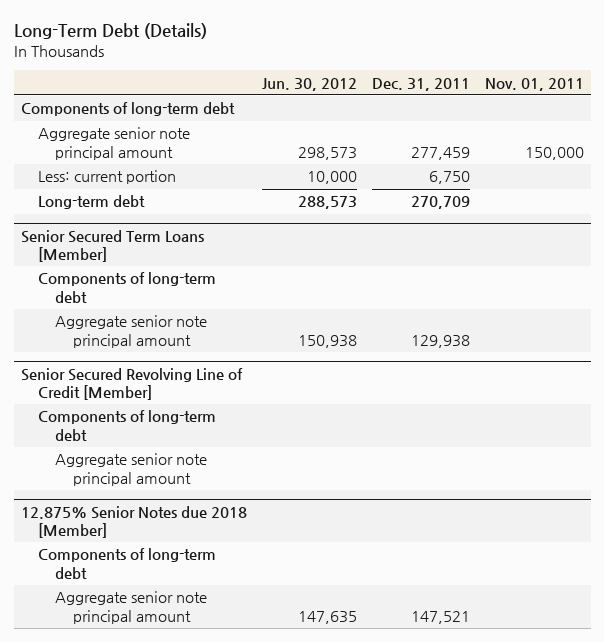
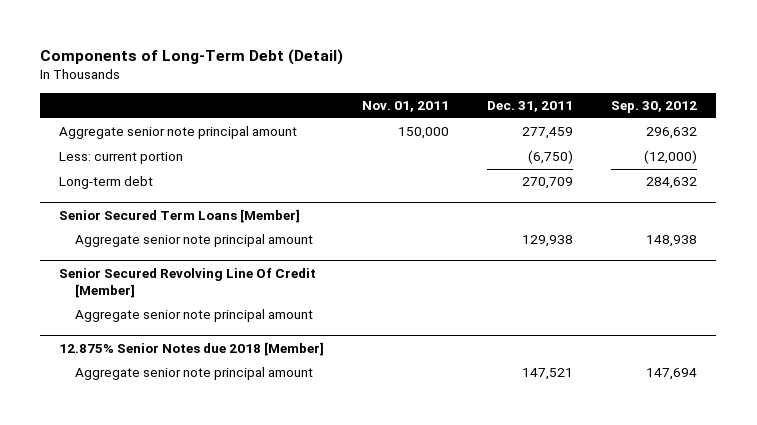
[13,23,207,40] Long-Term Debt (Details) -> [40,49,344,66] Components of Long-Term Debt (Detail)
[261,77,357,91] Jun. 30, 2012 -> none
none -> [611,100,698,113] Sep. 30, 2012
[20,102,235,117] Components of long-term debt -> none
[428,171,470,185] 6,750 -> [528,150,574,165] (6,750)
[38,272,217,303] Components of long-term debt -> none
[38,410,217,441] Components of long-term debt -> none
[20,367,243,400] Senior Secured Revolving Line of Credit [Member] -> [59,267,317,298] Senior Secured Revolving Line Of Credit [Member]
[38,548,217,579] Components of long-term debt -> none

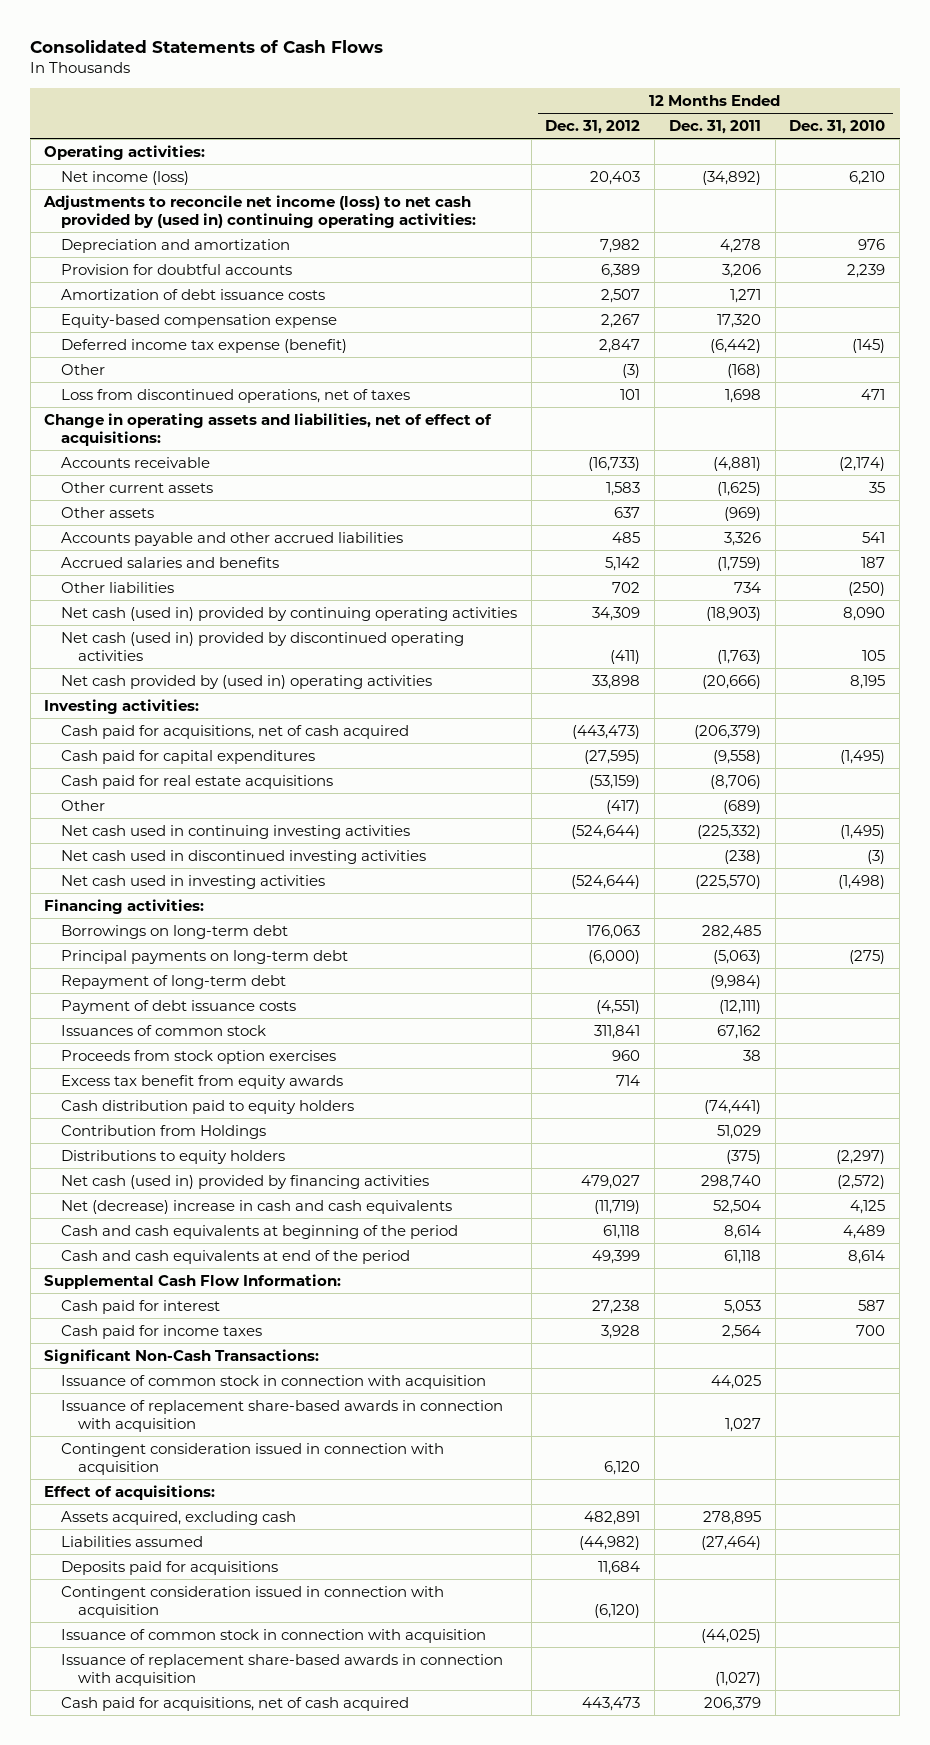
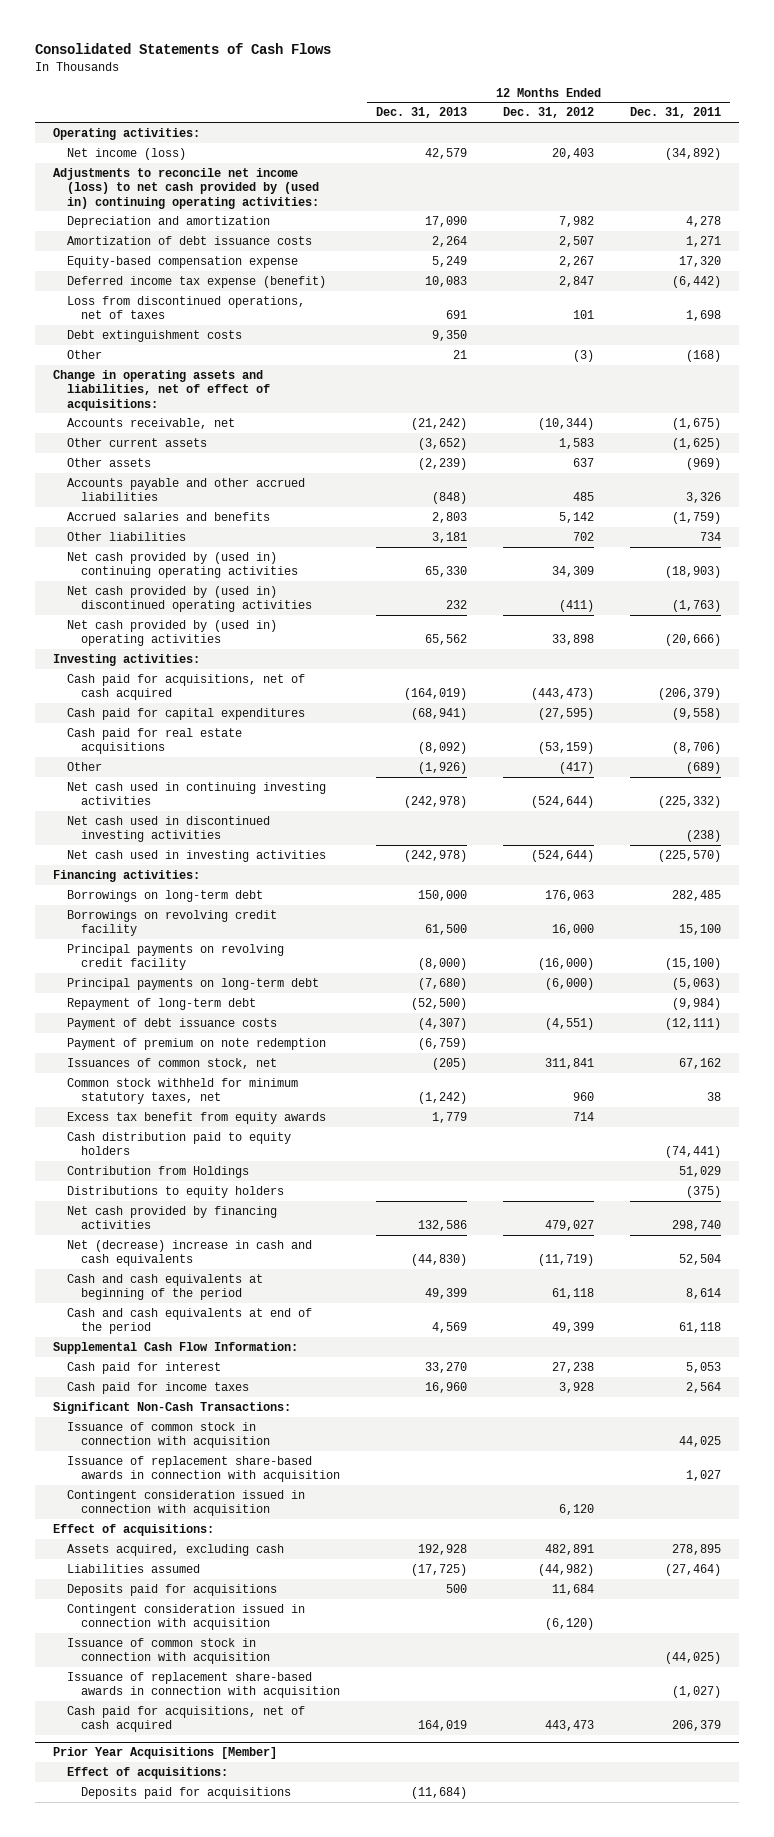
[789,120,886,135] Dec. 31, 2010 -> none
none -> [376,107,468,119] Dec. 31, 2013
[60,263,292,275] Provision for doubtful accounts -> none
none -> [67,329,243,342] Debt extinguishment costs
[60,363,105,375] Other -> [67,349,103,359] Other
[60,456,210,468] Accounts receivable -> [67,417,236,429] Accounts receivable, net
[588,456,641,471] (16,733) -> [538,417,595,430] (10,344)
[712,456,761,471] (4,881) -> [671,417,721,430] (1,675)
[60,606,517,621] Net cash (used in) provided by continuing operating activities -> [67,551,299,579] Net cash provided by (used in) continuing operating activities
[60,631,464,661] Net cash (used in) provided by discontinued operating activities -> [67,585,313,613] Net cash provided by (used in) discontinued operating activities
none -> [67,909,278,937] Borrowings on revolving credit facility
none -> [67,943,285,971] Principal payments on revolving credit facility
none -> [67,1037,327,1050] Payment of premium on note redemption
[60,1024,266,1036] Issuances of common stock -> [67,1057,278,1069] Issuances of common stock, net
[60,1049,336,1064] Proceeds from stock option exercises -> [67,1077,299,1105] Common stock withheld for minimum statutory taxes, net
[60,1174,429,1189] Net cash (used in) provided by financing activities -> [67,1205,278,1230] Net cash provided by financing activities
none -> [53,1747,278,1760] Prior Year Acquisitions [Member]
none -> [67,1766,229,1779] Effect of acquisitions:
none -> [81,1786,292,1799] Deposits paid for acquisitions

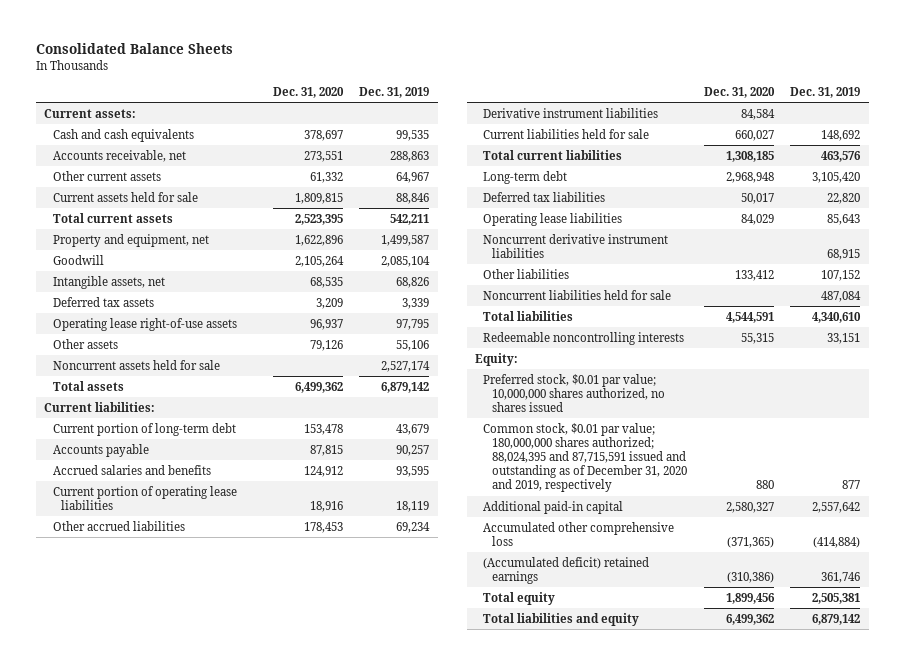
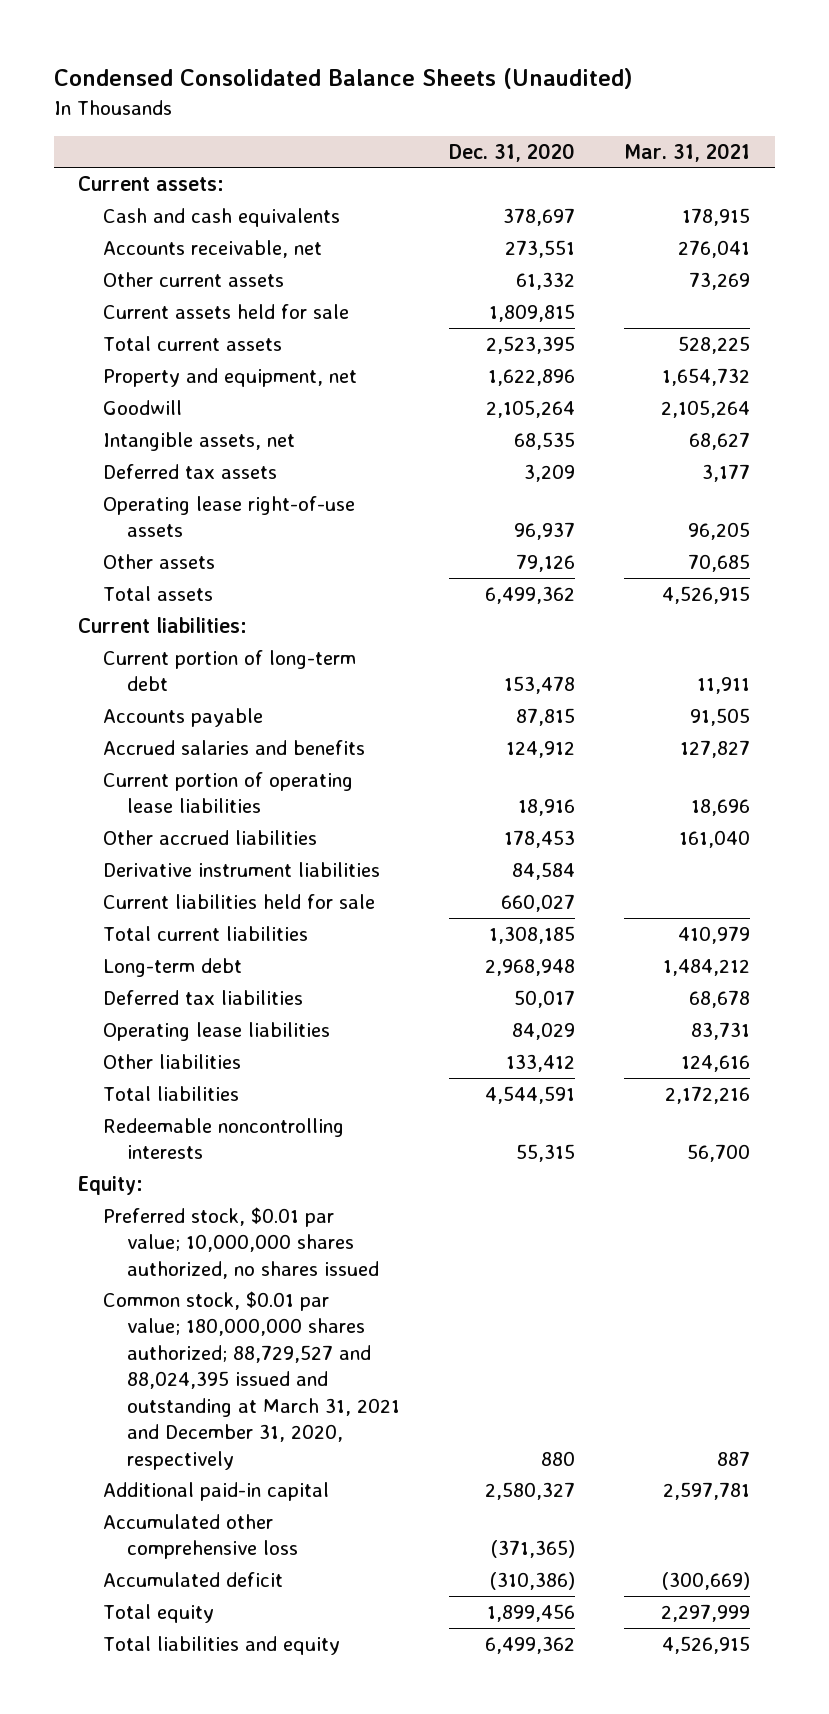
[35,42,233,54] Consolidated Balance Sheets -> [53,68,633,90] Condensed Consolidated Balance Sheets (Unaudited)
[359,86,430,98] Dec. 31, 2019 -> none
none -> [624,142,751,162] Mar. 31, 2021
[52,359,220,370] Noncurrent assets held for sale -> none
[483,233,669,258] Noncurrent derivative instrument liabilities -> none
[483,289,672,300] Noncurrent liabilities held for sale -> none
[483,422,687,493] Common stock, $0.01 par value; 180,000,000 shares authorized; 88,024,395 and 87,715,591 issued and outstanding as of December 31, 2020 and 2019, respectively -> [102,1290,401,1470] Common stock, $0.01 par value; 180,000,000 shares authorized; 88,729,527 and 88,024,395 issued and outstanding at March 31, 2021 and December 31, 2020, respectively
[483,556,650,584] (Accumulated deficit) retained earnings -> [102,1571,283,1587] Accumulated deficit

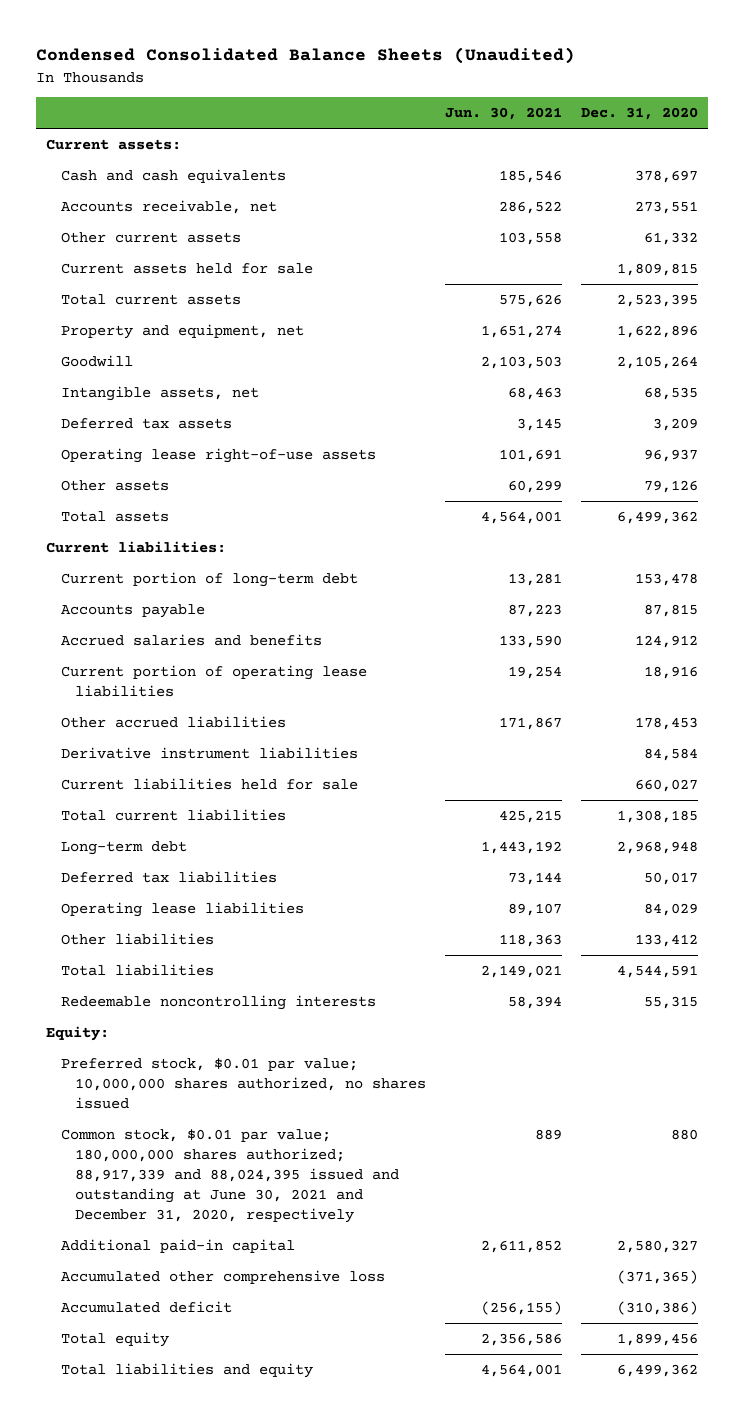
[624,142,751,162] Mar. 31, 2021 -> none
none -> [445,107,563,121] Jun. 30, 2021
[102,1290,401,1470] Common stock, $0.01 par value; 180,000,000 shares authorized; 88,729,527 and 88,024,395 issued and outstanding at March 31, 2021 and December 31, 2020, respectively -> [60,1129,400,1224] Common stock, $0.01 par value; 180,000,000 shares authorized; 88,917,339 and 88,024,395 issued and outstanding at June 30, 2021 and December 31, 2020, respectively

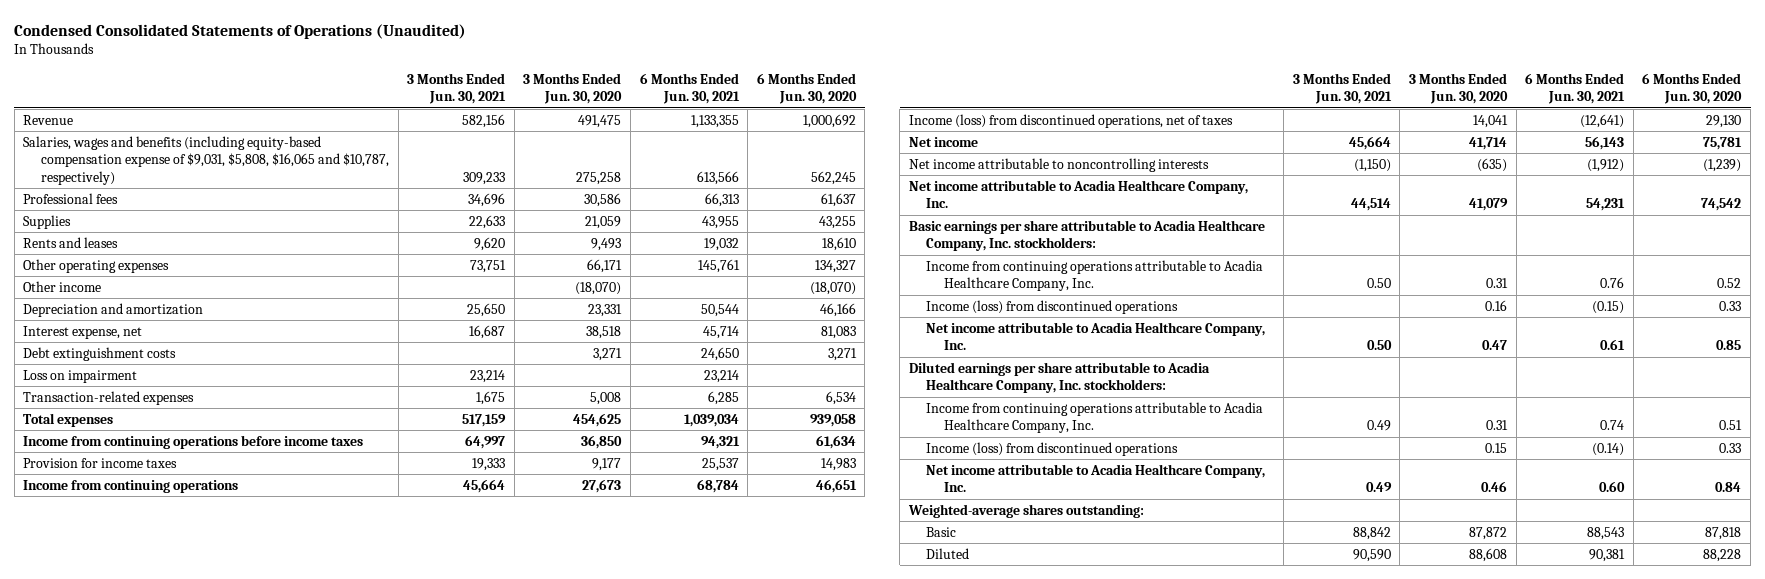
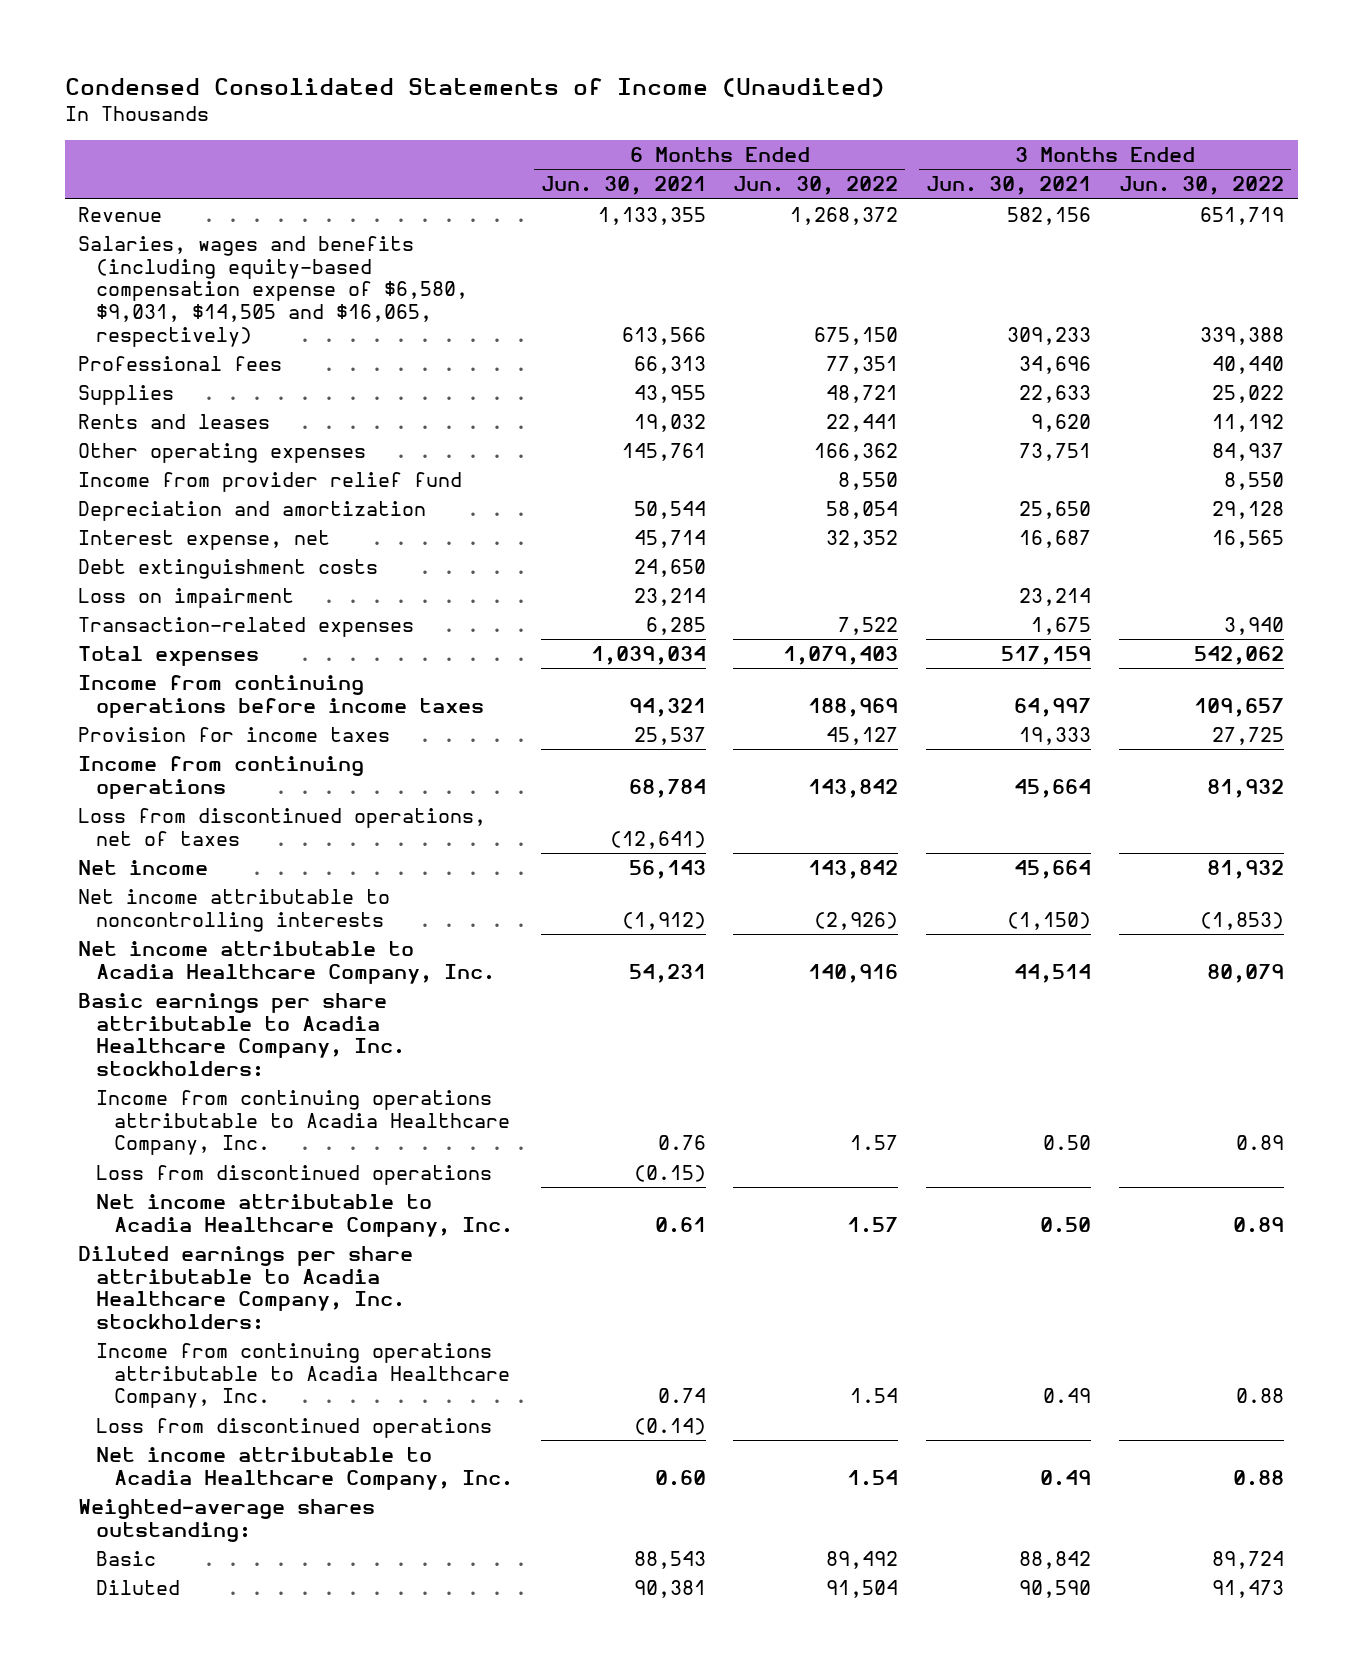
[14,23,467,39] Condensed Consolidated Statements of Operations (Unaudited) -> [64,77,885,97] Condensed Consolidated Statements of Income (Unaudited)
[523,72,623,105] 3 Months Ended Jun. 30, 2020 -> none
[756,72,857,105] 6 Months Ended Jun. 30, 2020 -> none
none -> [733,176,899,196] Jun. 30, 2022
none -> [1118,176,1284,196] Jun. 30, 2022
[23,135,389,185] Salaries, wages and benefits (including equity-based compensation expense of $9,031, $5,808, $16,065 and $10,787, respectively) -> [78,236,469,347] Salaries, wages and benefits (including equity-based compensation expense of $6,580, $9,031, $14,505 and $16,065, respectively)
[23,280,102,292] Other income -> none
none -> [78,472,463,493] Income from provider relief fund
[908,113,1233,128] Income (loss) from discontinued operations, net of taxes -> [78,808,487,846] Loss from discontinued operations, net of taxes
[926,299,1179,314] Income (loss) from discontinued operations -> [96,1165,493,1186] Loss from discontinued operations
[926,441,1179,456] Income (loss) from discontinued operations -> [96,1418,493,1439] Loss from discontinued operations

